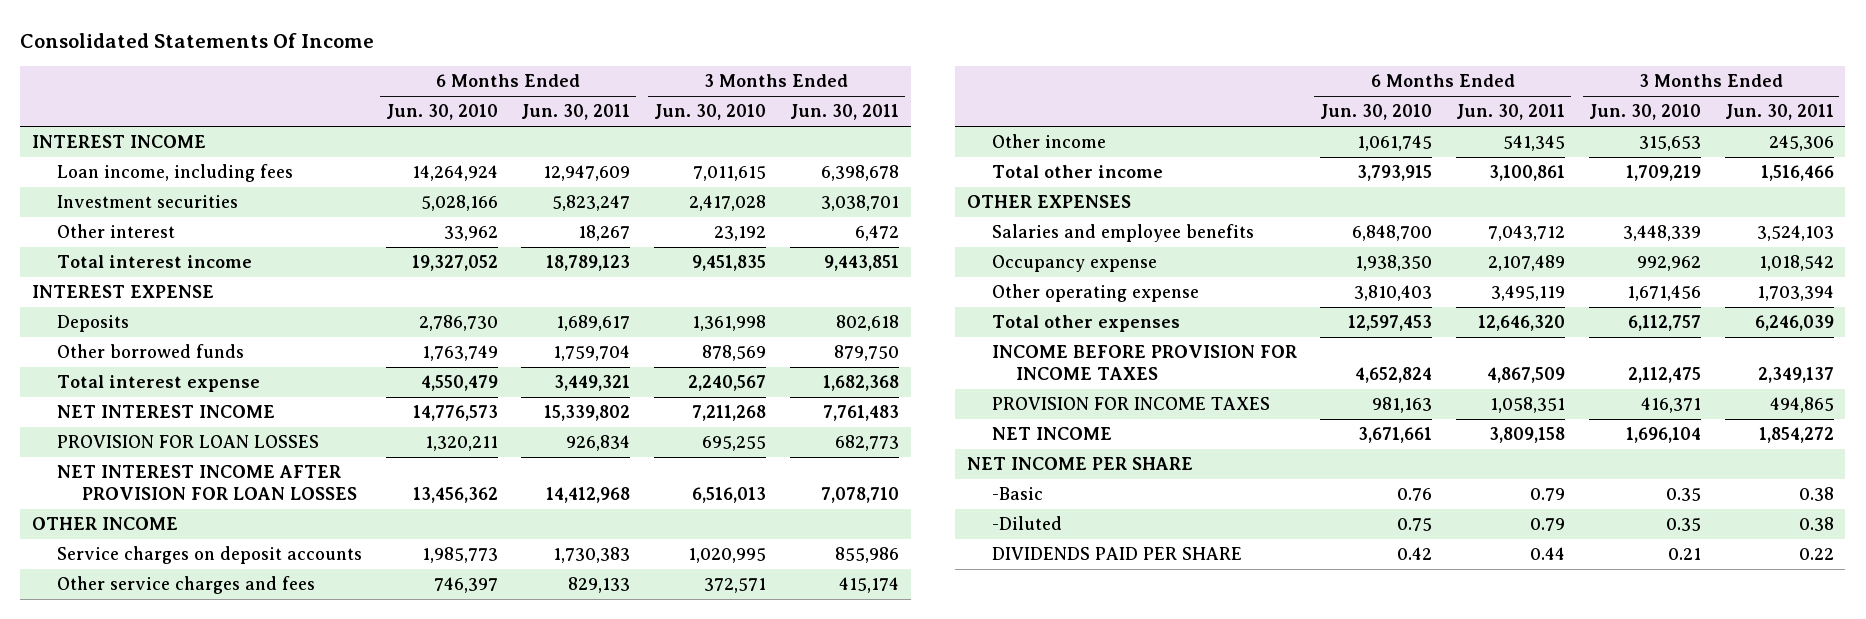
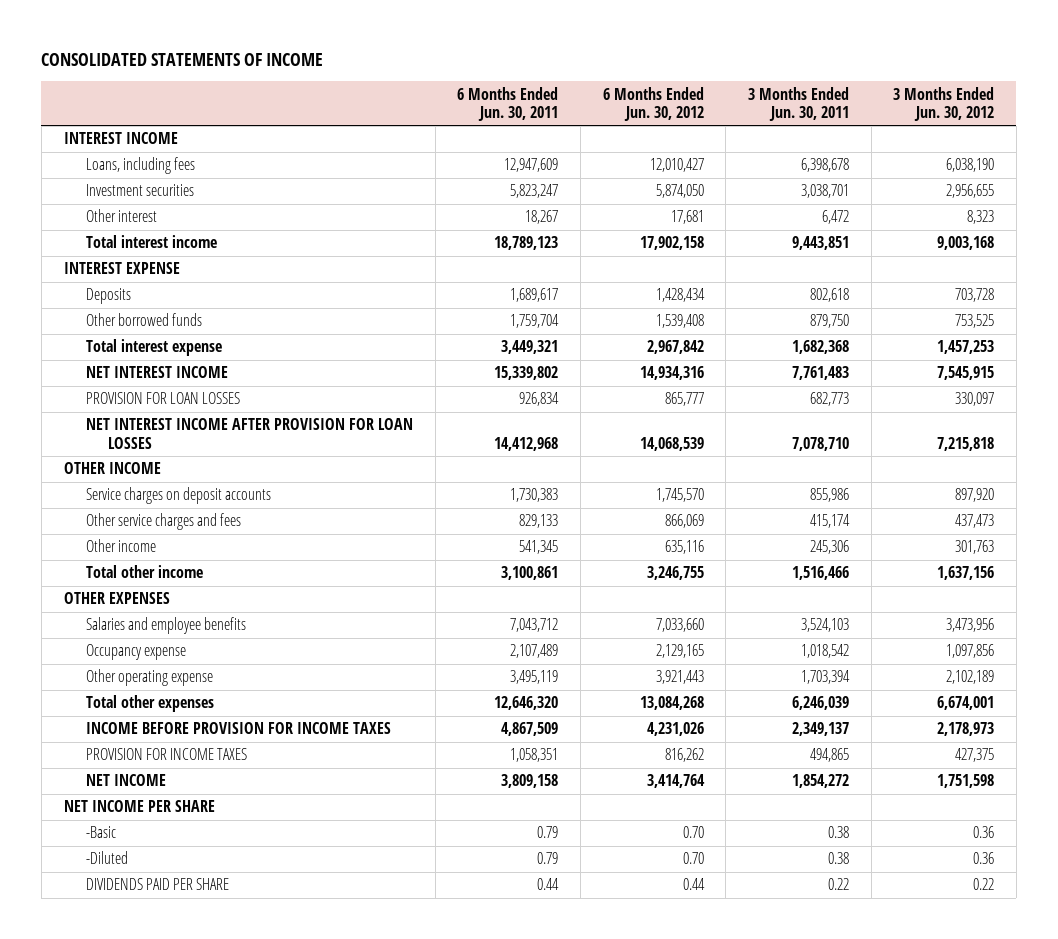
[20,32,375,48] Consolidated Statements Of Income -> [41,52,324,66] CONSOLIDATED STATEMENTS OF INCOME
[385,104,498,121] Jun. 30, 2010 -> none
[654,104,767,121] Jun. 30, 2010 -> none
none -> [602,86,704,122] 6 Months Ended Jun. 30, 2012
none -> [893,86,995,122] 3 Months Ended Jun. 30, 2012
[56,164,293,183] Loan income, including fees -> [85,157,195,175] Loans, including fees

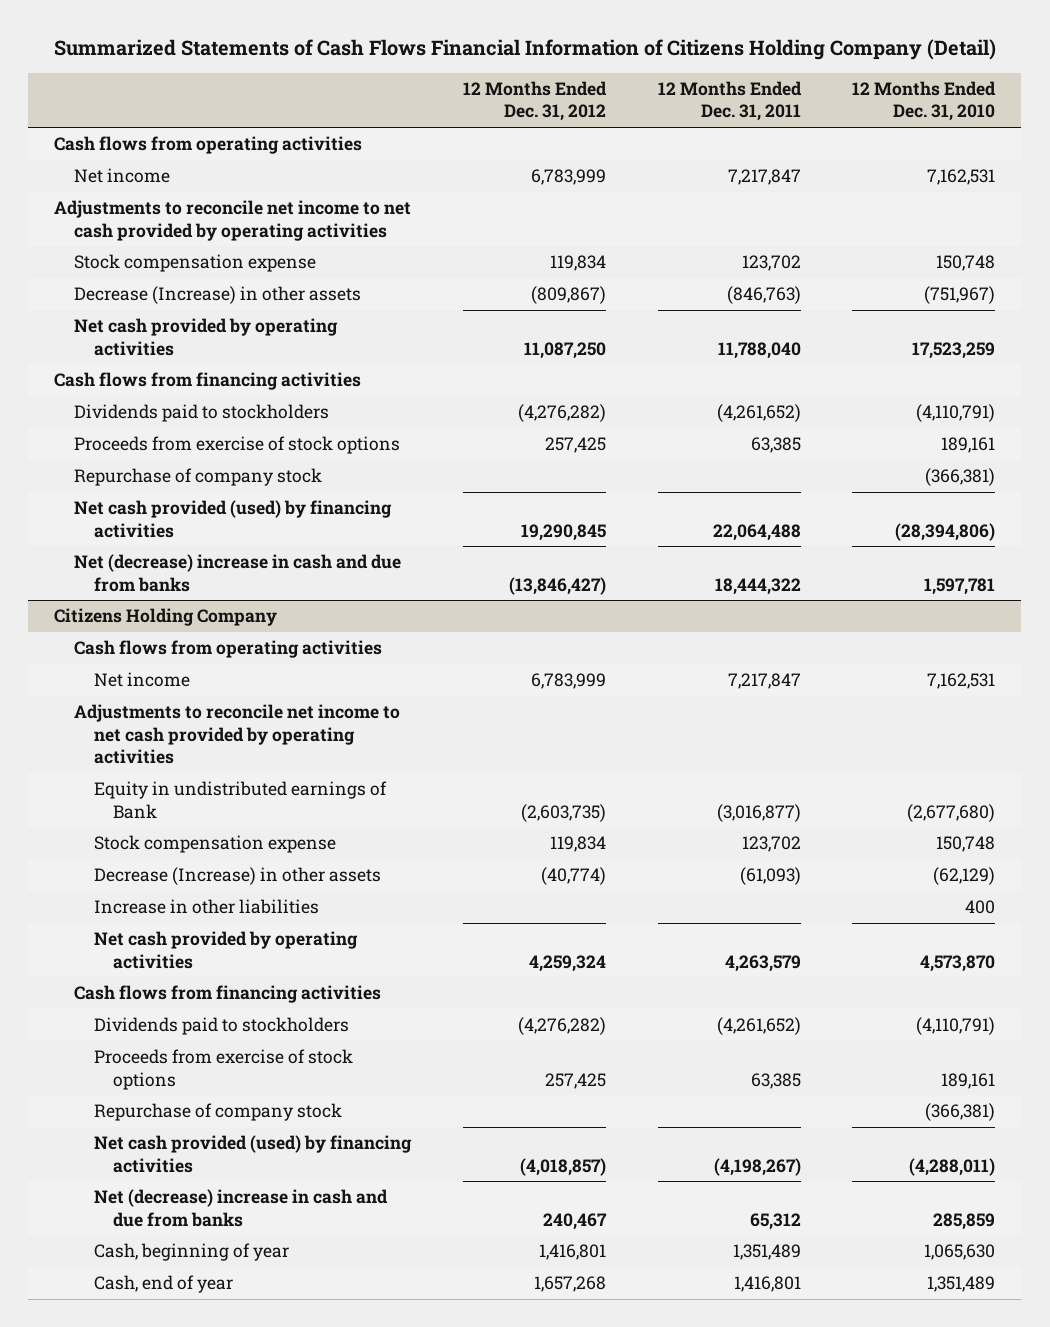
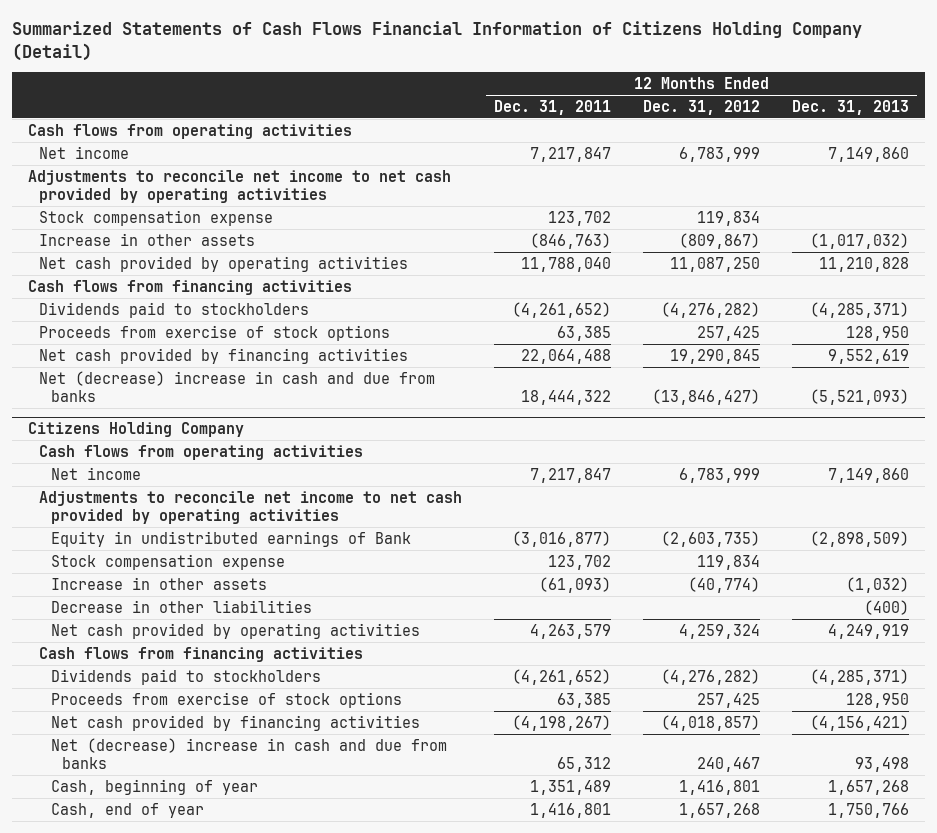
[852,80,997,122] 12 Months Ended Dec. 31, 2010 -> none
none -> [792,99,910,115] Dec. 31, 2013
[73,286,361,305] Decrease (Increase) in other assets -> [39,232,256,246] Increase in other assets
[73,468,322,487] Repurchase of company stock -> none
[73,500,392,538] Net cash provided (used) by financing activities -> [39,347,409,364] Net cash provided by financing activities
[93,867,381,886] Decrease (Increase) in other assets -> [50,576,267,590] Increase in other assets
[93,899,319,915] Increase in other liabilities -> [50,599,312,613] Decrease in other liabilities
[93,1103,342,1122] Repurchase of company stock -> none
[93,1135,412,1173] Net cash provided (used) by financing activities -> [50,714,420,731] Net cash provided by financing activities

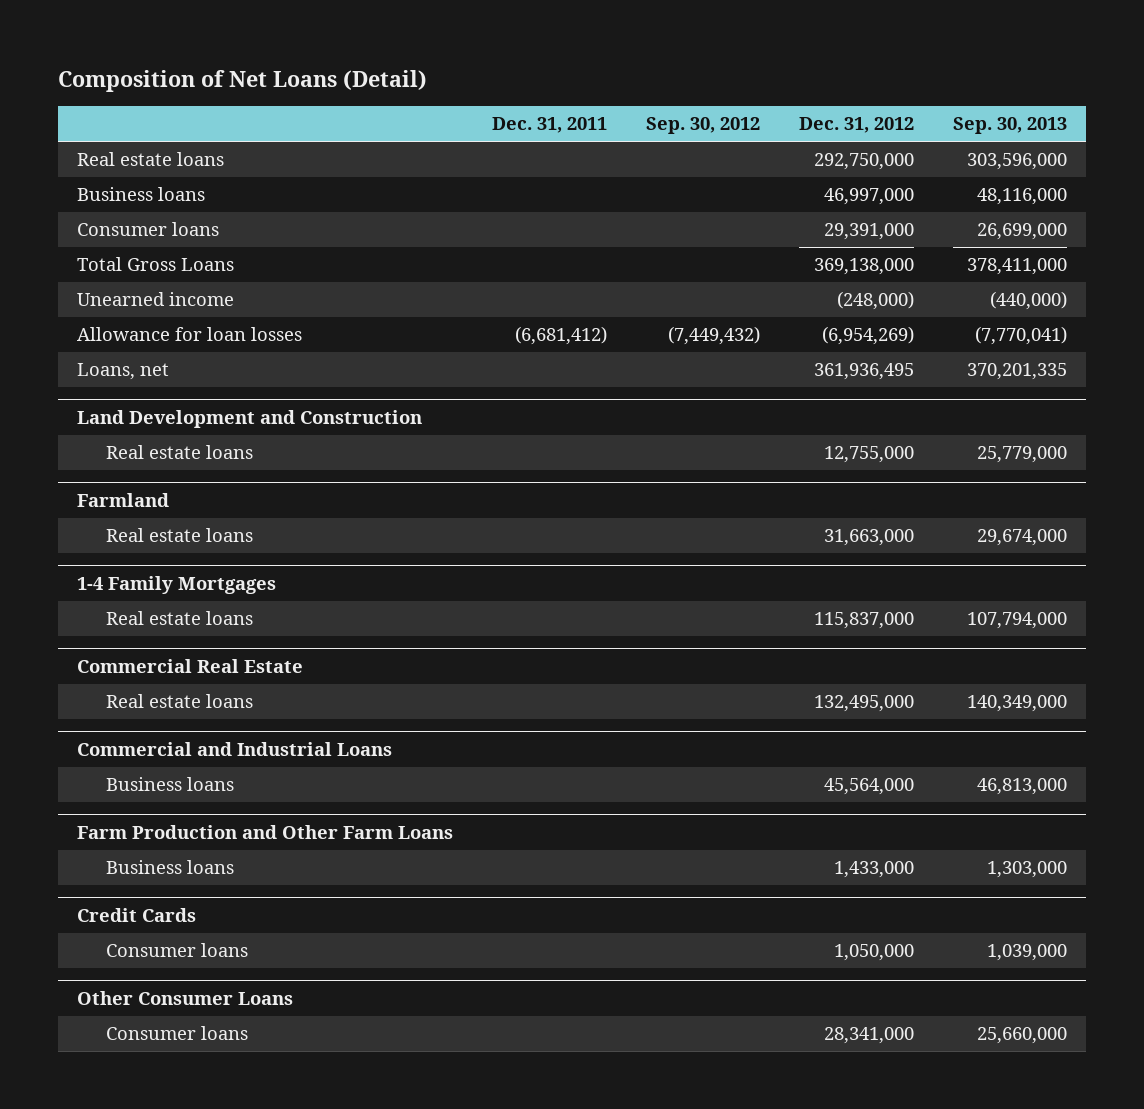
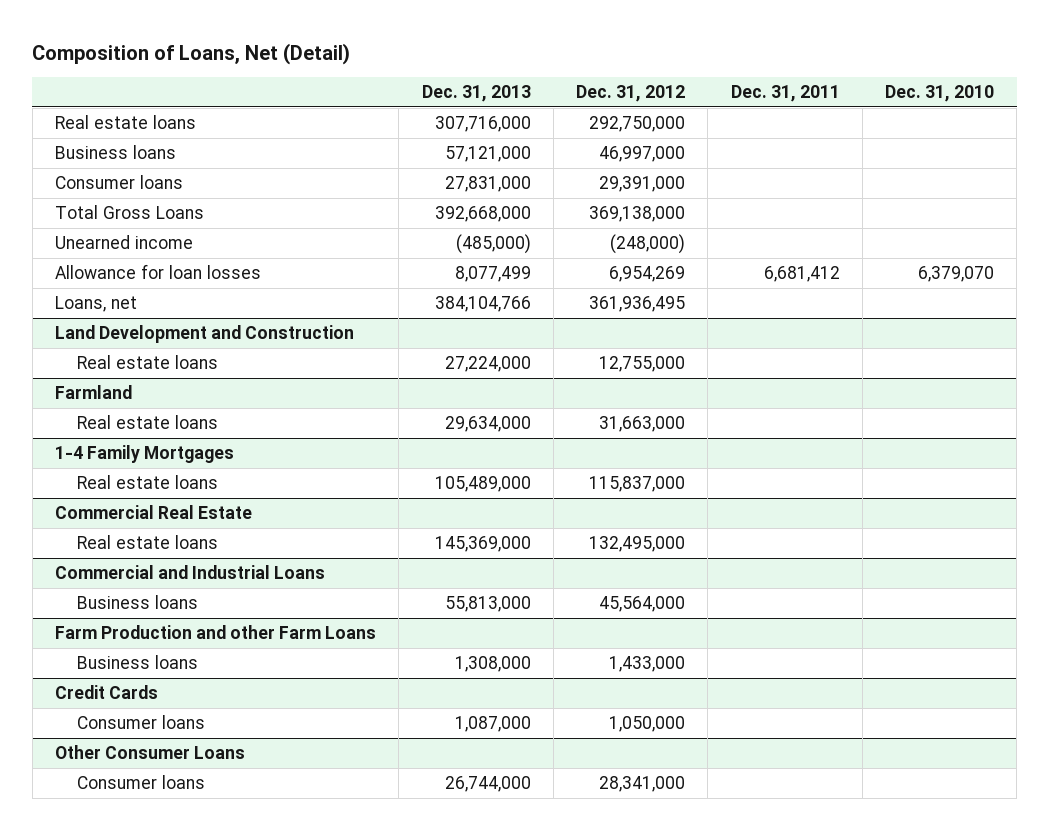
[57,69,427,92] Composition of Net Loans (Detail) -> [32,42,351,65] Composition of Loans, Net (Detail)
[646,117,761,135] Sep. 30, 2012 -> none
[952,117,1067,135] Sep. 30, 2013 -> none
none -> [421,85,531,103] Dec. 31, 2013
none -> [885,85,995,103] Dec. 31, 2010
[515,326,608,346] (6,681,412) -> [763,266,840,283] 6,681,412
[821,326,914,346] (6,954,269) -> [609,266,686,283] 6,954,269
[77,824,454,839] Farm Production and Other Farm Loans -> [55,625,377,640] Farm Production and other Farm Loans

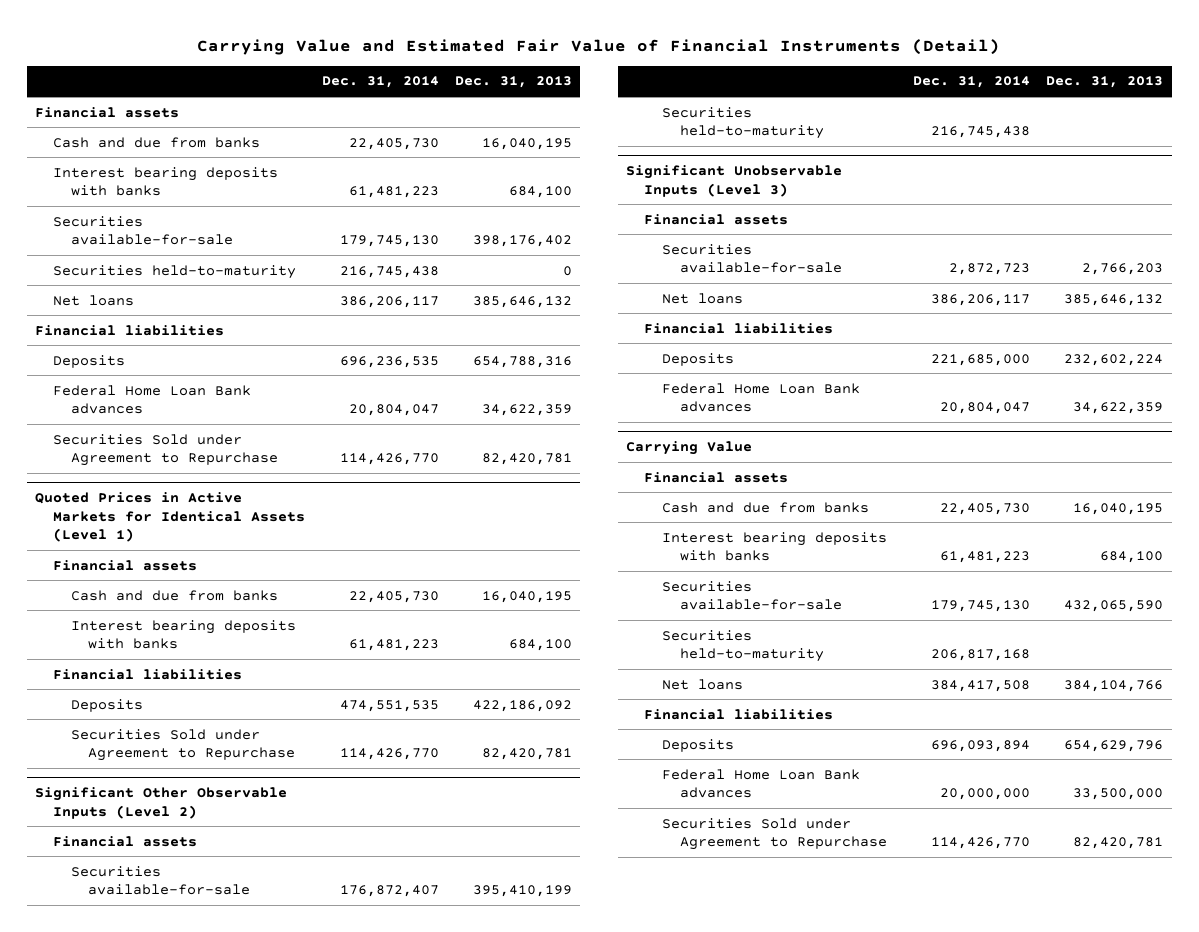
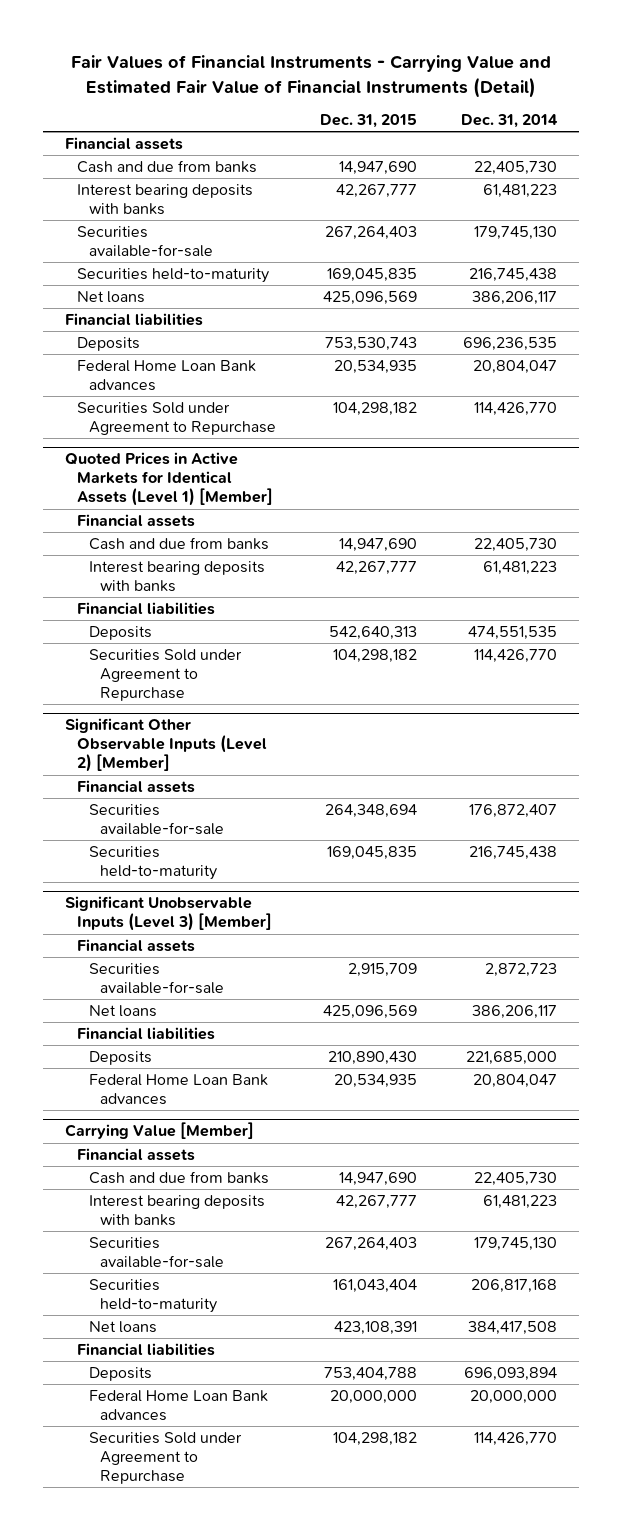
[197,38,1001,55] Carrying Value and Estimated Fair Value of Financial Instruments (Detail) -> [71,54,552,98] Fair Values of Financial Instruments - Carrying Value and Estimated Fair Value of Financial Instruments (Detail)
[455,76,573,89] Dec. 31, 2013 -> none
none -> [319,114,417,129] Dec. 31, 2015
[35,491,306,543] Quoted Prices in Active Markets for Identical Assets (Level 1) -> [65,452,273,507] Quoted Prices in Active Markets for Identical Assets (Level 1) [Member]
[35,786,288,819] Significant Other Observable Inputs (Level 2) -> [65,718,267,773] Significant Other Observable Inputs (Level 2) [Member]
[626,164,843,197] Significant Unobservable Inputs (Level 3) -> [65,896,272,932] Significant Unobservable Inputs (Level 3) [Member]
[626,440,753,455] Carrying Value -> [65,1122,255,1140] Carrying Value [Member]

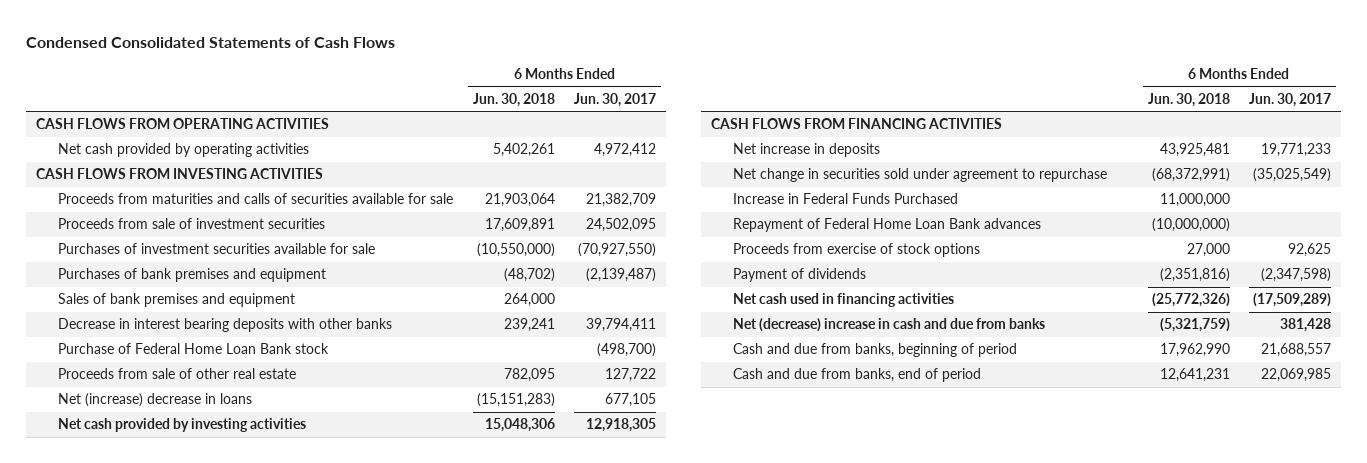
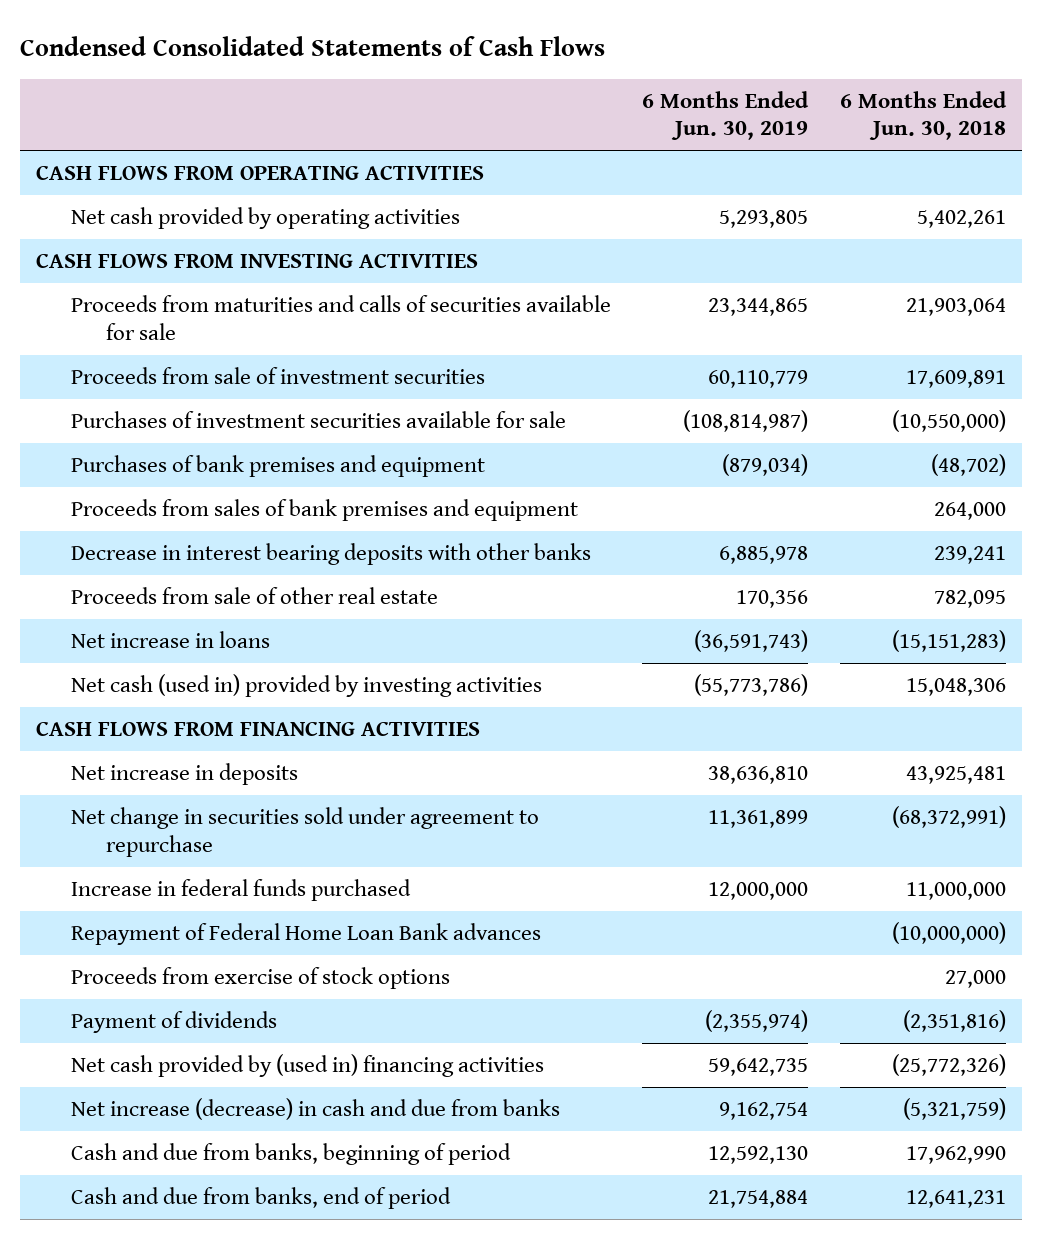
[574,93,657,108] Jun. 30, 2017 -> none
none -> [642,90,810,141] 6 Months Ended Jun. 30, 2019
[58,293,296,308] Sales of bank premises and equipment -> [70,499,578,522] Proceeds from sales of bank premises and equipment
[58,343,330,355] Purchase of Federal Home Loan Bank stock -> none
[58,393,253,408] Net (increase) decrease in loans -> [70,631,270,649] Net increase in loans
[58,418,307,433] Net cash provided by investing activities -> [70,674,542,698] Net cash (used in) provided by investing activities
[733,193,959,205] Increase in Federal Funds Purchased -> [70,879,411,902] Increase in federal funds purchased
[733,293,955,308] Net cash used in financing activities -> [70,1054,544,1078] Net cash provided by (used in) financing activities
[733,318,1046,333] Net (decrease) increase in cash and due from banks -> [70,1098,560,1121] Net increase (decrease) in cash and due from banks

